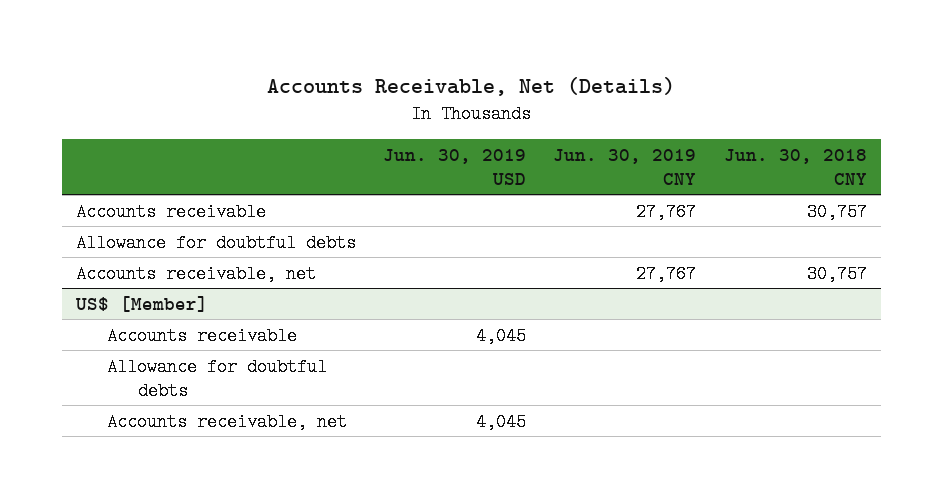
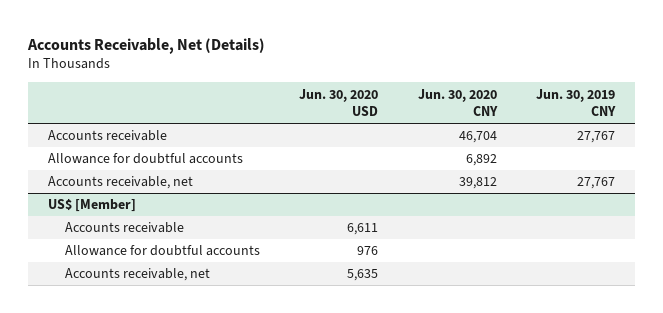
[382,148,526,185] Jun. 30, 2019 USD -> none
[723,148,867,185] Jun. 30, 2018 CNY -> none
none -> [299,88,379,116] Jun. 30, 2020 USD
none -> [417,88,498,116] Jun. 30, 2020 CNY
[75,233,356,252] Allowance for doubtful debts -> [47,153,243,165] Allowance for doubtful accounts
[106,357,327,400] Allowance for doubtful debts -> [64,245,260,257] Allowance for doubtful accounts

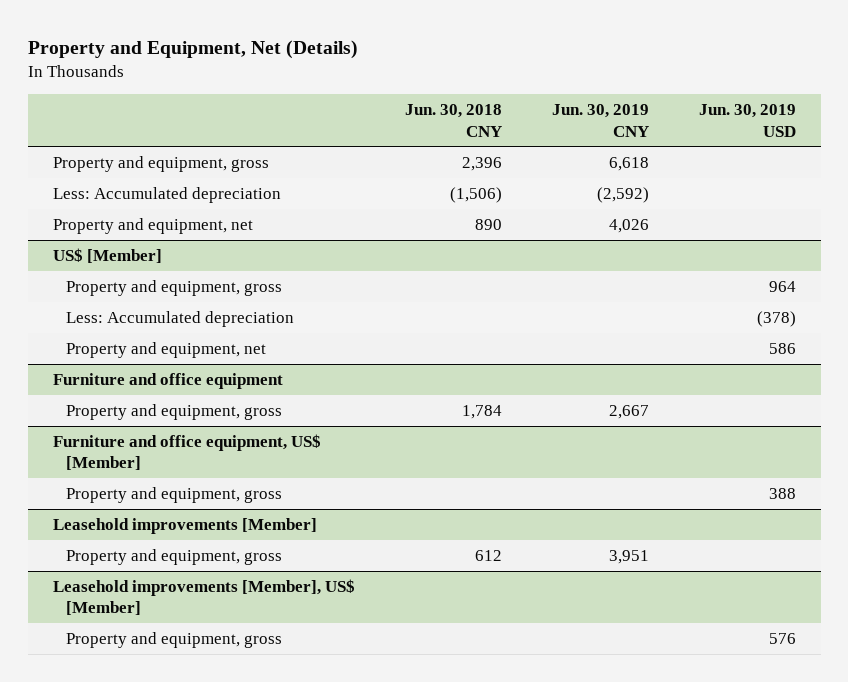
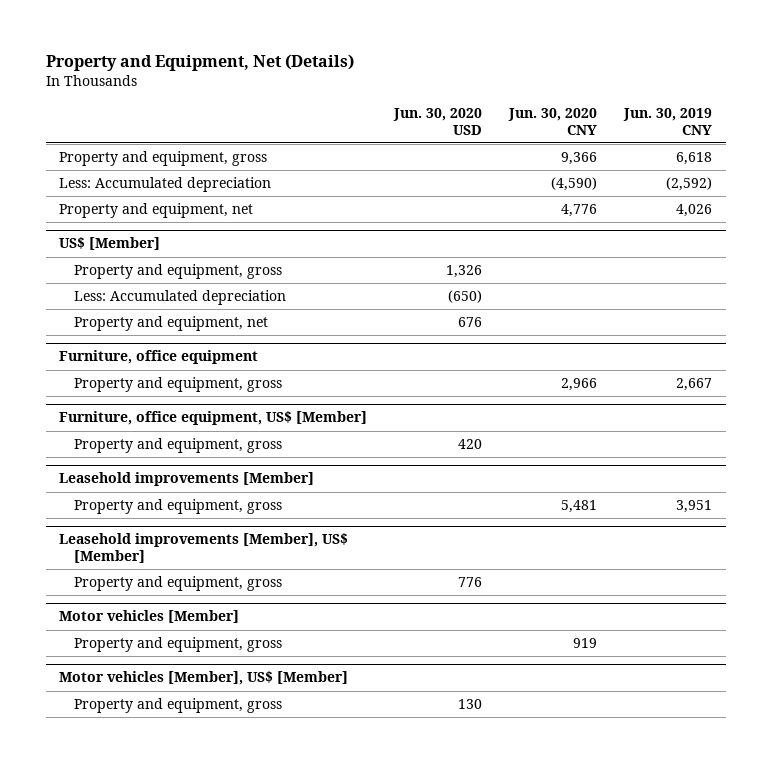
[404,104,502,137] Jun. 30, 2018 CNY -> none
[698,104,796,137] Jun. 30, 2019 USD -> none
none -> [393,108,483,135] Jun. 30, 2020 USD
none -> [508,108,598,135] Jun. 30, 2020 CNY
[52,373,283,390] Furniture and office equipment -> [59,350,259,365] Furniture, office equipment
[52,434,321,471] Furniture and office equipment, US$ [Member] -> [59,411,368,426] Furniture, office equipment, US$ [Member]
none -> [59,610,240,624] Motor vehicles [Member]
none -> [74,637,283,653] Property and equipment, gross
none -> [59,671,349,686] Motor vehicles [Member], US$ [Member]
none -> [74,698,283,714] Property and equipment, gross

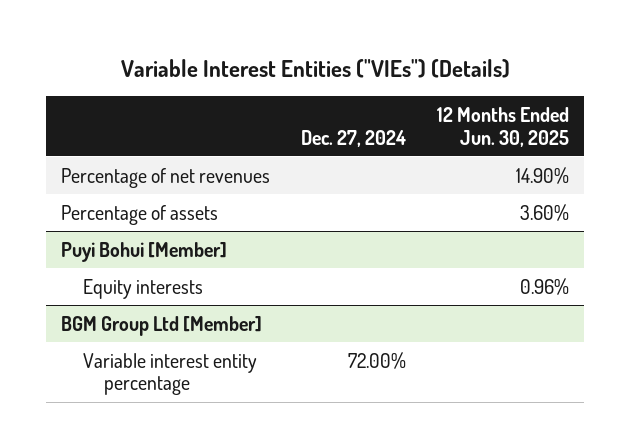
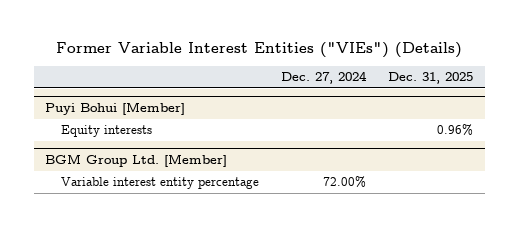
[120,58,510,78] Variable Interest Entities ("VIEs") (Details) -> [56,42,463,59] Former Variable Interest Entities ("VIEs") (Details)
[436,106,569,147] 12 Months Ended Jun. 30, 2025 -> none
none -> [388,72,474,85] Dec. 31, 2025
[61,167,271,188] Percentage of net revenues -> none
[61,204,219,225] Percentage of assets -> none
[61,315,263,336] BGM Group Ltd [Member] -> [44,154,227,168] BGM Group Ltd. [Member]

